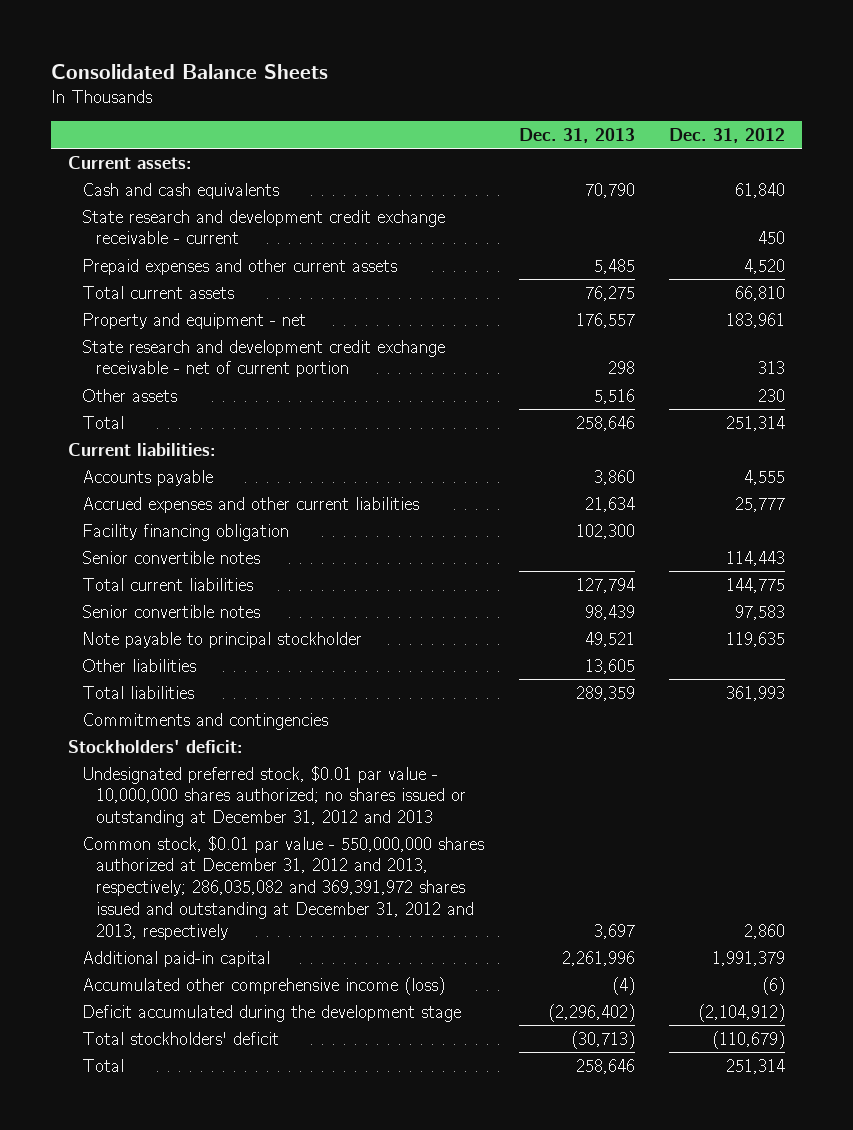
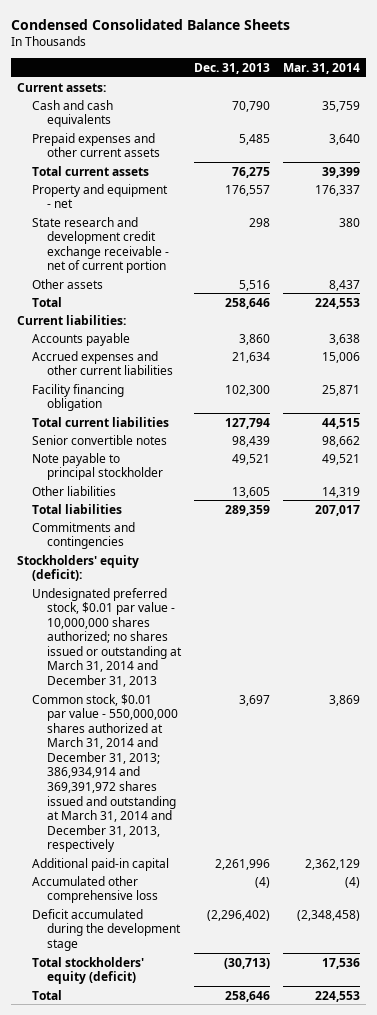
[50,63,328,79] Consolidated Balance Sheets -> [10,18,290,30] Condensed Consolidated Balance Sheets
[668,128,785,144] Dec. 31, 2012 -> none
none -> [282,62,360,74] Mar. 31, 2014
[82,209,446,245] State research and development credit exchange receivable - current -> none
[82,550,261,564] Senior convertible notes -> none
[68,739,244,753] Stockholders' deficit: -> [17,554,140,582] Stockholders' equity (deficit):
[82,765,467,828] Undesignated preferred stock, $0.01 par value - 10,000,000 shares authorized; no shares issued or outstanding at December 31, 2012 and 2013 -> [32,587,182,688] Undesignated preferred stock, $0.01 par value - 10,000,000 shares authorized; no shares issued or outstanding at March 31, 2014 and December 31, 2013
[82,835,485,940] Common stock, $0.01 par value - 550,000,000 shares authorized at December 31, 2012 and 2013, respectively; 286,035,082 and 369,391,972 shares issued and outstanding at December 31, 2012 and 2013, respectively -> [32,693,178,853] Common stock, $0.01 par value - 550,000,000 shares authorized at March 31, 2014 and December 31, 2013; 386,934,914 and 369,391,972 shares issued and outstanding at March 31, 2014 and December 31, 2013, respectively
[82,976,446,995] Accumulated other comprehensive income (loss) -> [32,875,158,904] Accumulated other comprehensive loss
[82,1031,280,1045] Total stockholders' deficit -> [32,956,145,985] Total stockholders' equity (deficit)

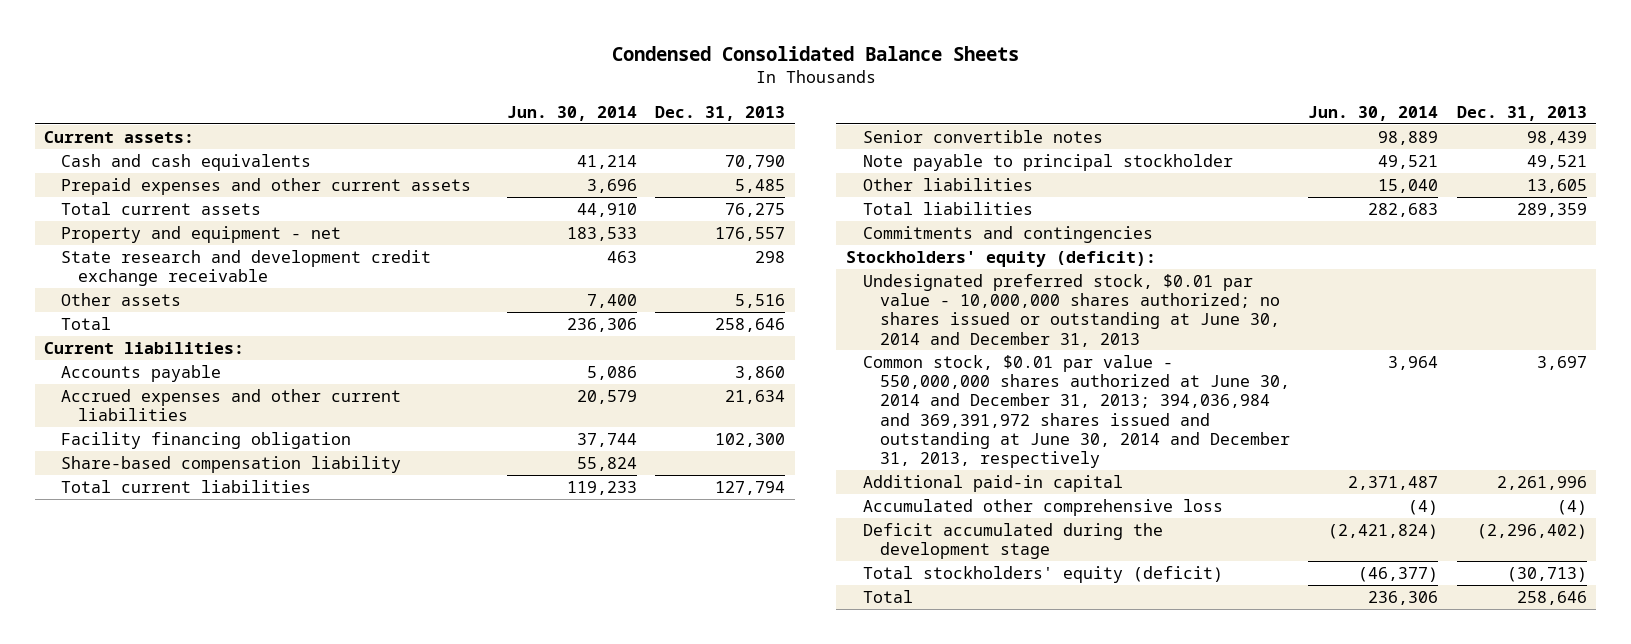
[282,62,360,74] Mar. 31, 2014 -> none
none -> [506,105,637,121] Jun. 30, 2014
[32,216,169,274] State research and development credit exchange receivable - net of current portion -> [61,249,432,287] State research and development credit exchange receivable
none -> [61,455,402,473] Share-based compensation liability
[32,587,182,688] Undesignated preferred stock, $0.01 par value - 10,000,000 shares authorized; no shares issued or outstanding at March 31, 2014 and December 31, 2013 -> [862,273,1280,347] Undesignated preferred stock, $0.01 par value - 10,000,000 shares authorized; no shares issued or outstanding at June 30, 2014 and December 31, 2013
[32,693,178,853] Common stock, $0.01 par value - 550,000,000 shares authorized at March 31, 2014 and December 31, 2013; 386,934,914 and 369,391,972 shares issued and outstanding at March 31, 2014 and December 31, 2013, respectively -> [862,354,1290,468] Common stock, $0.01 par value - 550,000,000 shares authorized at June 30, 2014 and December 31, 2013; 394,036,984 and 369,391,972 shares issued and outstanding at June 30, 2014 and December 31, 2013, respectively

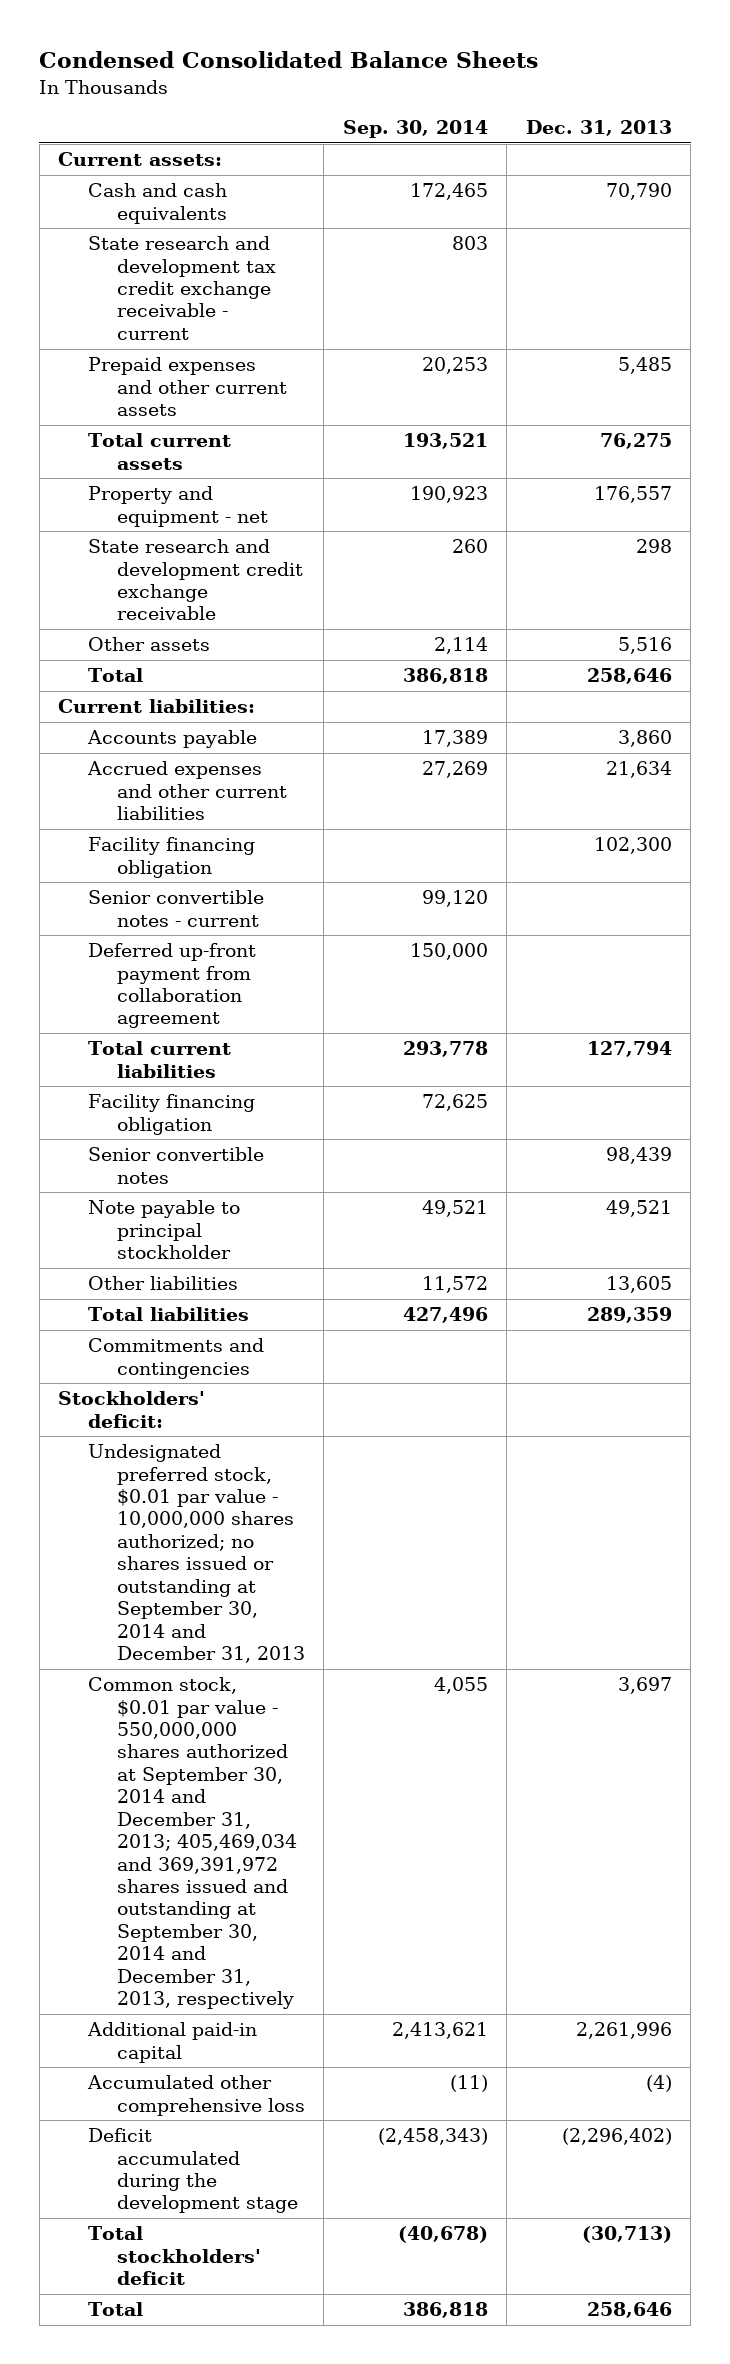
[506,105,637,121] Jun. 30, 2014 -> none
none -> [342,120,488,139] Sep. 30, 2014
none -> [87,236,276,340] State research and development tax credit exchange receivable - current
[61,455,402,473] Share-based compensation liability -> none
none -> [87,890,264,927] Senior convertible notes - current
none -> [87,943,256,1029] Deferred up-front payment from collaboration agreement
none -> [87,1094,255,1135] Facility financing obligation
[845,250,1156,267] Stockholders' equity (deficit): -> [58,1391,206,1428] Stockholders' deficit:
[862,273,1280,347] Undesignated preferred stock, $0.01 par value - 10,000,000 shares authorized; no shares issued or outstanding at June 30, 2014 and December 31, 2013 -> [87,1444,305,1664] Undesignated preferred stock, $0.01 par value - 10,000,000 shares authorized; no shares issued or outstanding at September 30, 2014 and December 31, 2013
[862,354,1290,468] Common stock, $0.01 par value - 550,000,000 shares authorized at June 30, 2014 and December 31, 2013; 394,036,984 and 369,391,972 shares issued and outstanding at June 30, 2014 and December 31, 2013, respectively -> [87,1677,297,2010] Common stock, $0.01 par value - 550,000,000 shares authorized at September 30, 2014 and December 31, 2013; 405,469,034 and 369,391,972 shares issued and outstanding at September 30, 2014 and December 31, 2013, respectively
[862,565,1223,583] Total stockholders' equity (deficit) -> [87,2226,261,2286] Total stockholders' deficit

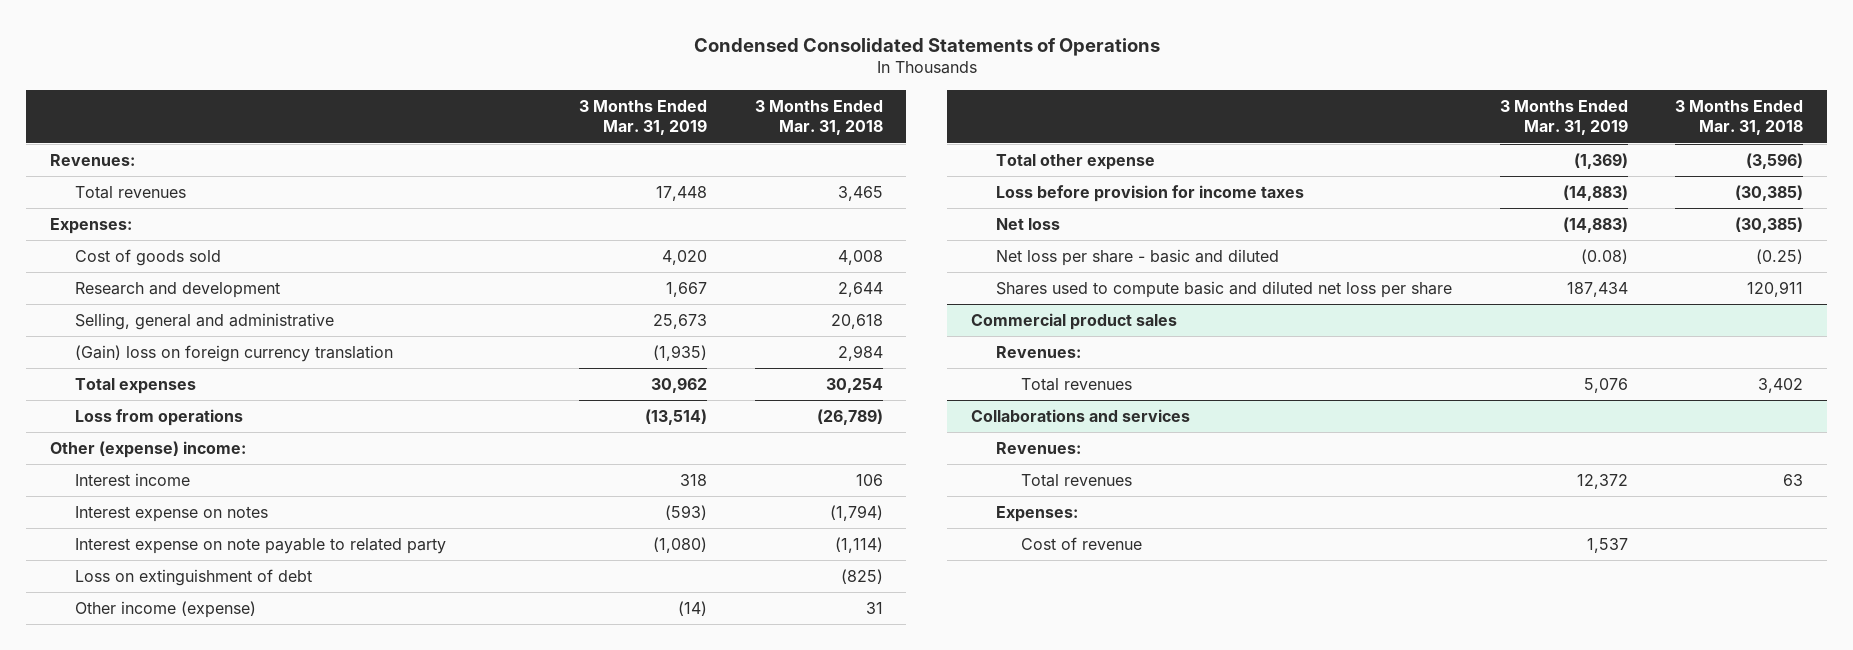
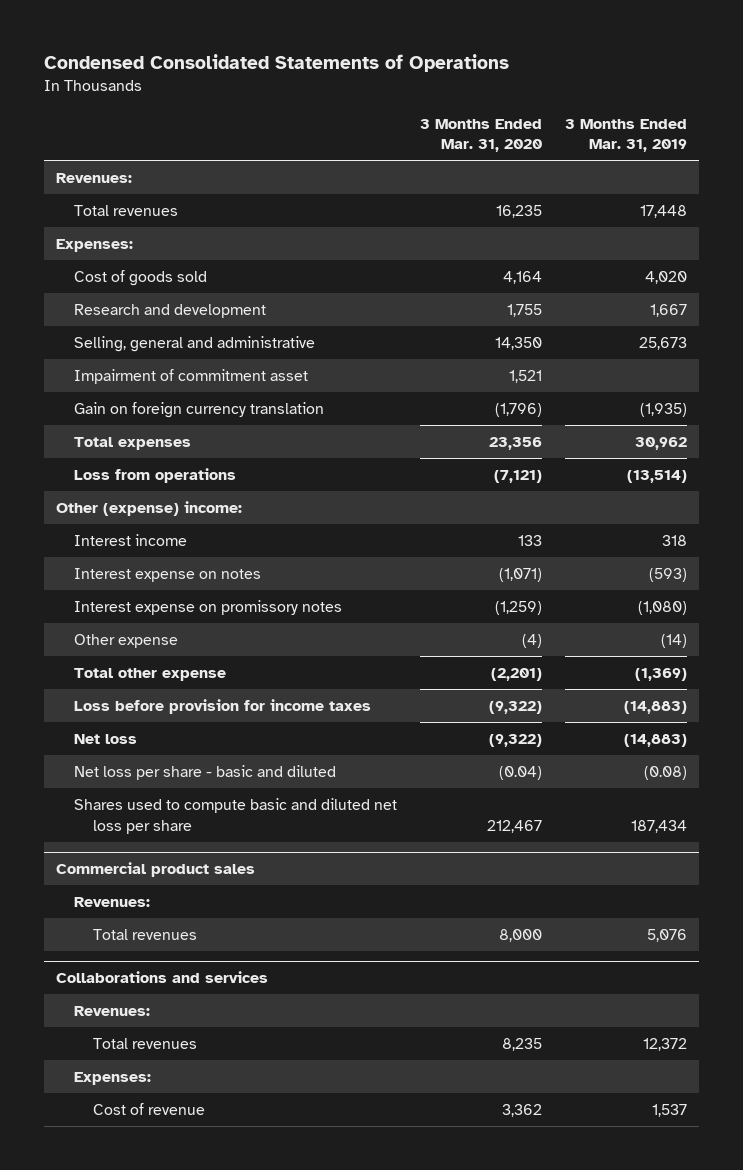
[754,99,883,136] 3 Months Ended Mar. 31, 2018 -> none
none -> [420,118,543,153] 3 Months Ended Mar. 31, 2020
none -> [74,368,309,384] Impairment of commitment asset
[75,345,394,363] (Gain) loss on foreign currency translation -> [74,401,325,418] Gain on foreign currency translation
[75,538,447,555] Interest expense on note payable to related party -> none
[75,569,313,587] Loss on extinguishment of debt -> none
none -> [74,599,343,615] Interest expense on promissory notes
[75,601,257,619] Other income (expense) -> [74,633,179,648] Other expense

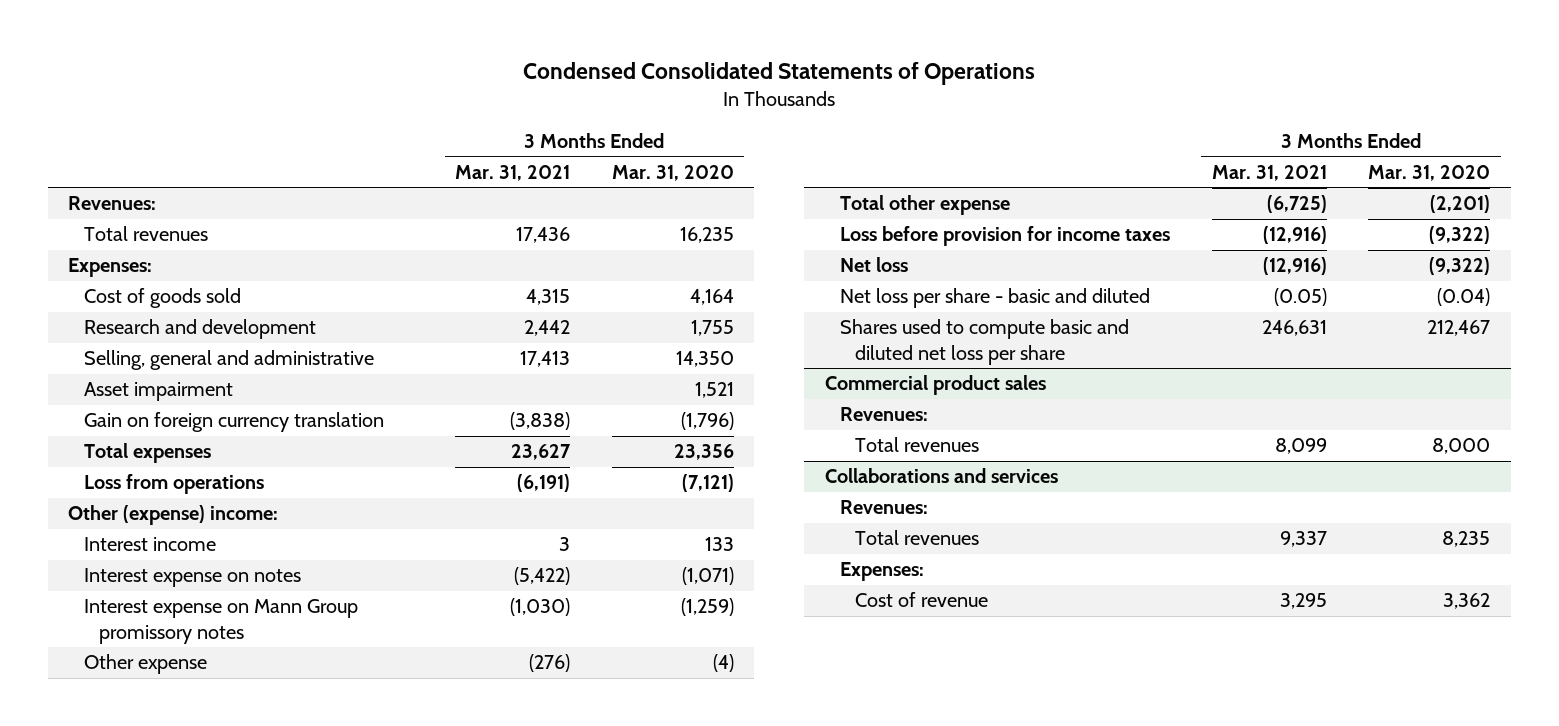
[565,118,688,153] 3 Months Ended Mar. 31, 2019 -> none
none -> [455,164,571,181] Mar. 31, 2021
[74,368,309,384] Impairment of commitment asset -> [83,382,233,402] Asset impairment
[74,599,343,615] Interest expense on promissory notes -> [83,599,358,644] Interest expense on Mann Group promissory notes

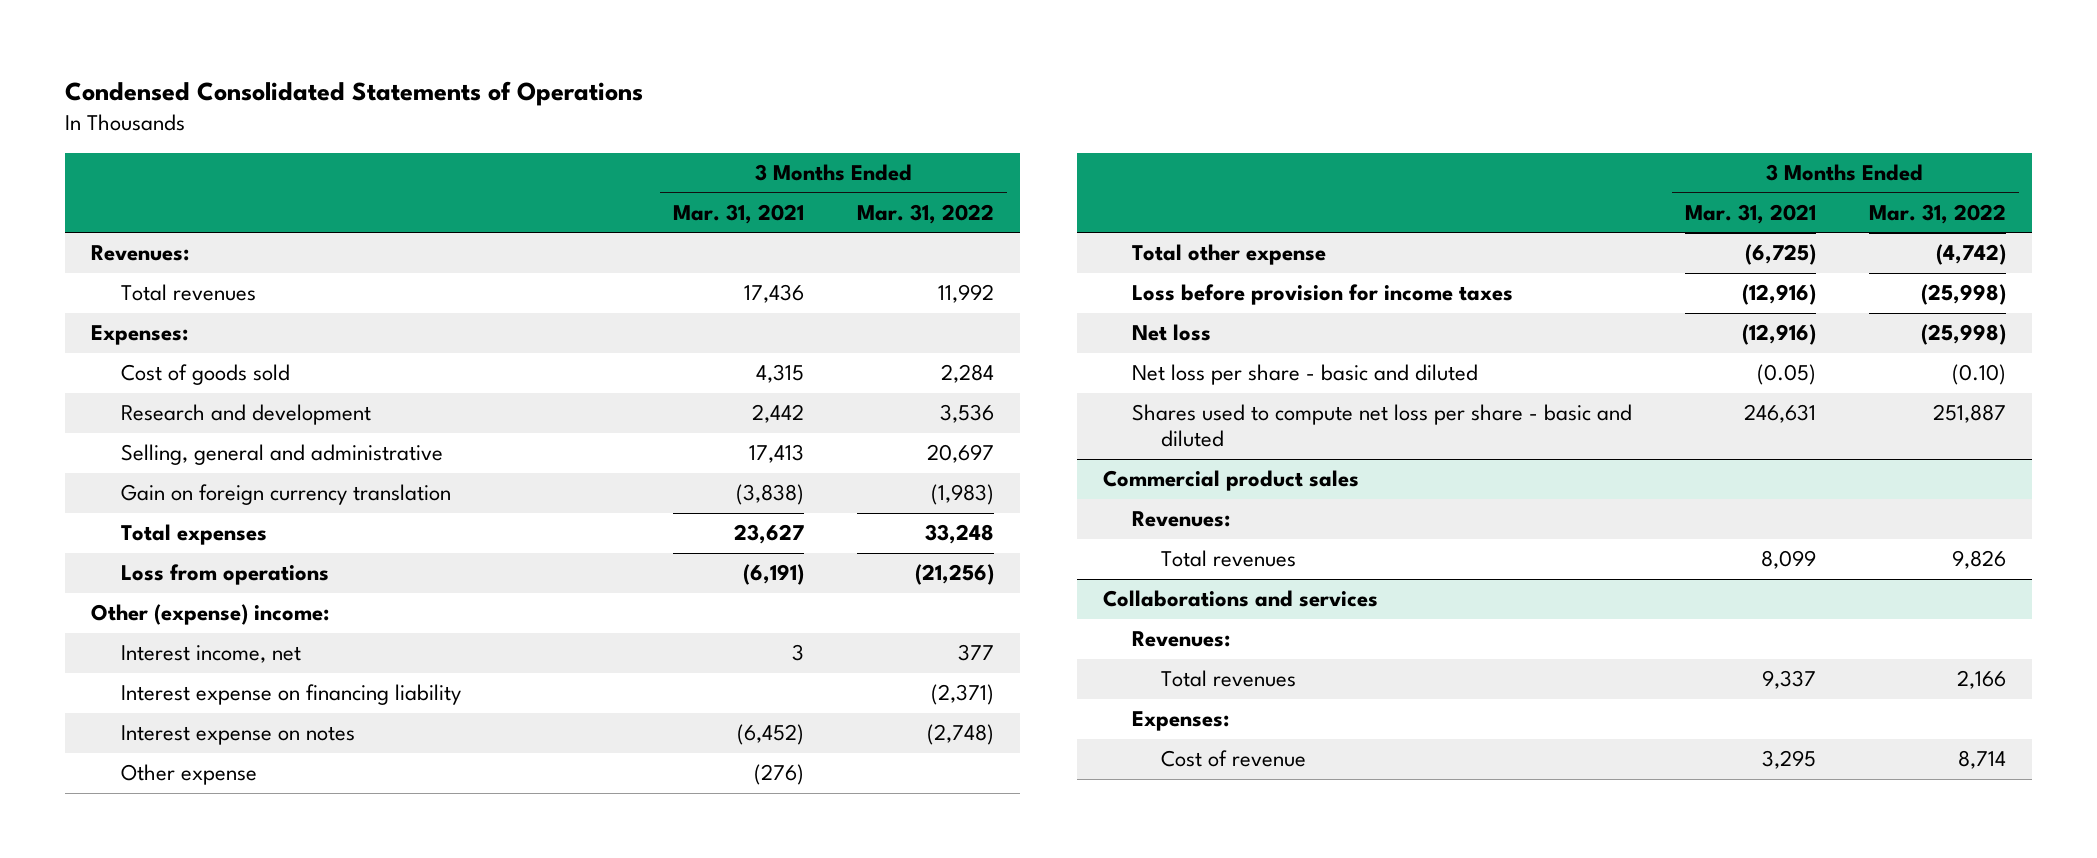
[611,164,734,181] Mar. 31, 2020 -> none
none -> [856,203,994,224] Mar. 31, 2022
[83,382,233,402] Asset impairment -> none
[83,599,358,644] Interest expense on Mann Group promissory notes -> none
[83,537,216,552] Interest income -> [120,645,301,664] Interest income, net
none -> [120,684,461,706] Interest expense on financing liability
[514,567,571,586] (5,422) -> [737,724,805,746] (6,452)
[840,319,1130,365] Shares used to compute basic and diluted net loss per share -> [1132,404,1633,448] Shares used to compute net loss per share - basic and diluted

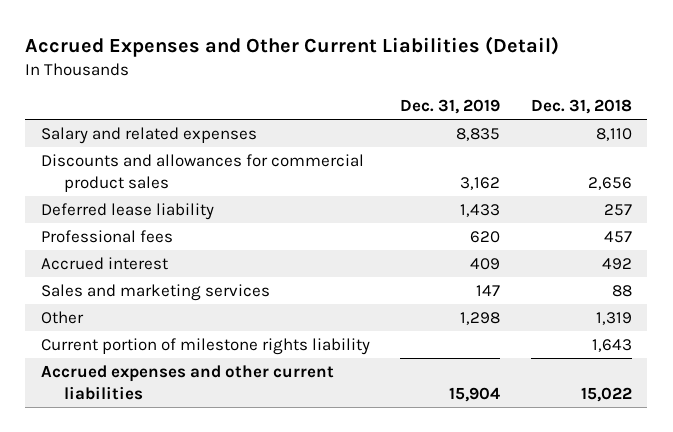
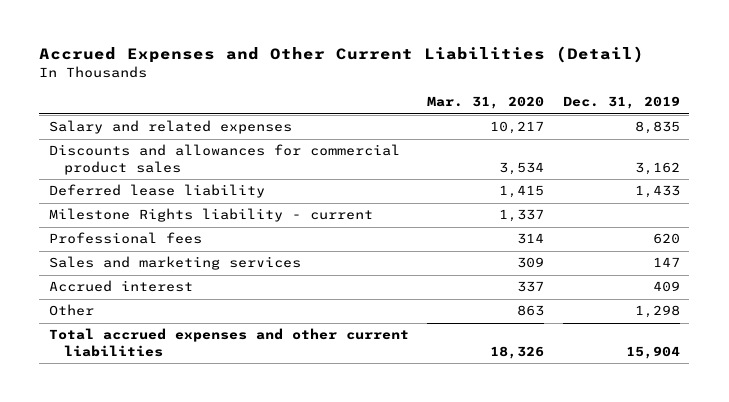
[530,99,632,115] Dec. 31, 2018 -> none
none -> [427,96,545,110] Mar. 31, 2020
none -> [48,208,373,223] Milestone Rights liability - current
[40,256,168,270] Accrued interest -> [48,280,193,293] Accrued interest
[40,337,370,355] Current portion of milestone rights liability -> none
[40,364,334,400] Accrued expenses and other current liabilities -> [48,328,409,357] Total accrued expenses and other current liabilities

